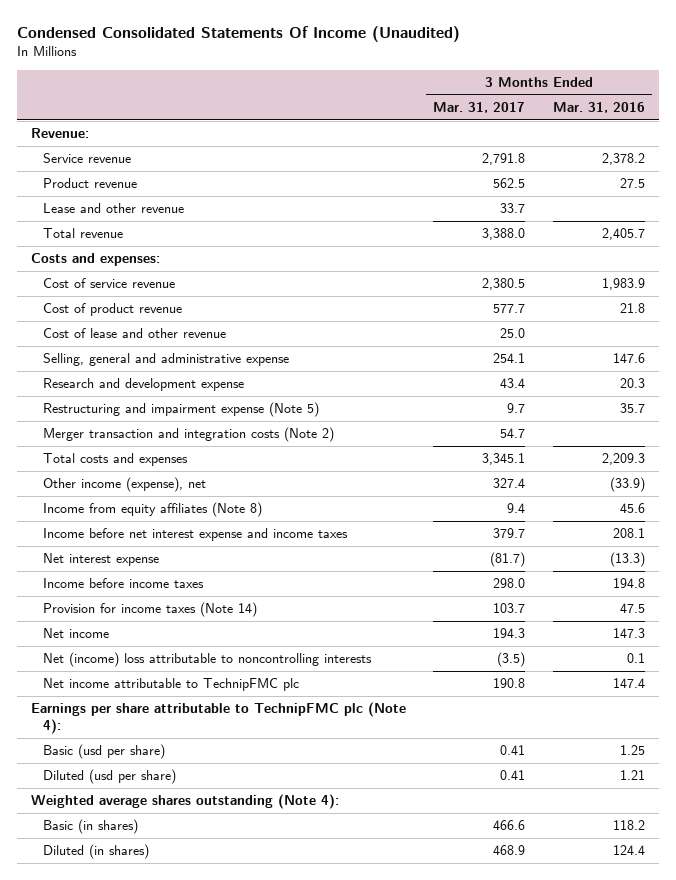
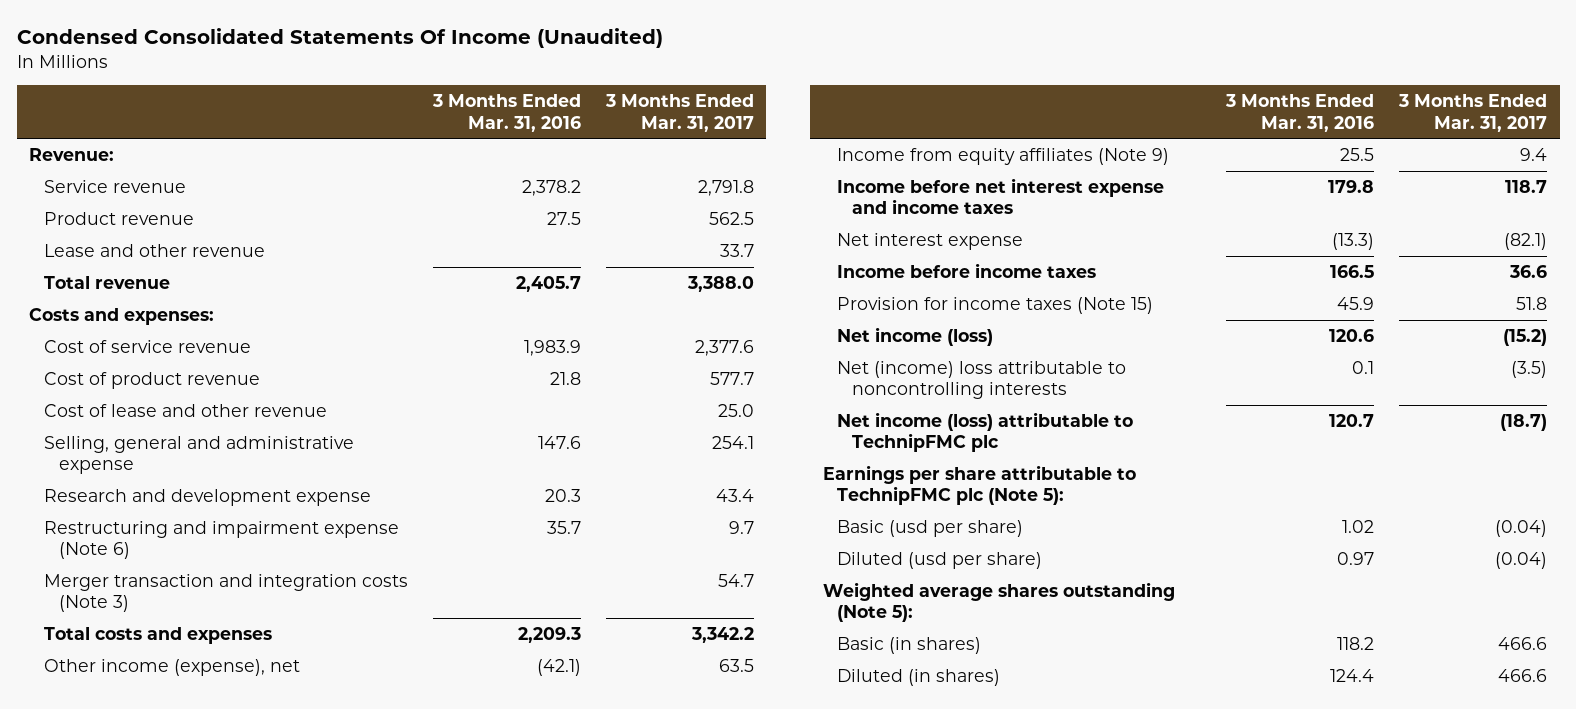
[482,278,526,291] 2,380.5 -> [694,340,754,357] 2,377.6
[43,402,320,418] Restructuring and impairment expense (Note 5) -> [43,521,399,560] Restructuring and impairment expense (Note 6)
[43,427,335,443] Merger transaction and integration costs (Note 2) -> [43,574,408,613] Merger transaction and integration costs (Note 3)
[482,453,526,466] 3,345.1 -> [690,627,754,644] 3,342.2
[493,478,526,489] 327.4 -> [718,659,754,673] 63.5
[609,477,645,493] (33.9) -> [536,659,581,677] (42.1)
[43,502,263,518] Income from equity affiliates (Note 8) -> [837,148,1170,166] Income from equity affiliates (Note 9)
[619,503,645,514] 45.6 -> [1340,148,1375,162] 25.5
[493,528,526,539] 379.7 -> [1505,180,1548,194] 118.7
[612,528,645,539] 208.1 -> [1328,180,1375,194] 179.8
[490,552,526,568] (81.7) -> [1504,233,1548,251] (82.1)
[493,578,526,589] 298.0 -> [1509,265,1548,279] 36.6
[612,578,645,589] 194.8 -> [1330,265,1375,279] 166.5
[43,602,258,618] Provision for income taxes (Note 14) -> [837,297,1154,315] Provision for income taxes (Note 15)
[493,603,526,614] 103.7 -> [1516,297,1548,311] 51.8
[619,603,645,614] 47.5 -> [1337,297,1375,311] 45.9
[43,628,110,639] Net income -> [837,327,994,347] Net income (loss)
[493,628,526,639] 194.3 -> [1503,329,1548,347] (15.2)
[612,628,645,639] 147.3 -> [1329,329,1375,343] 120.6
[43,678,300,692] Net income attributable to TechnipFMC plc -> [837,412,1134,453] Net income (loss) attributable to TechnipFMC plc
[493,678,526,689] 190.8 -> [1500,414,1548,432] (18.7)
[612,678,645,689] 147.4 -> [1329,414,1375,428] 120.7
[30,702,406,735] Earnings per share attributable to TechnipFMC plc (Note 4): -> [822,465,1136,506] Earnings per share attributable to TechnipFMC plc (Note 5):
[500,745,526,756] 0.41 -> [1495,520,1548,538] (0.04)
[619,745,645,756] 1.25 -> [1342,520,1375,534] 1.02
[500,770,526,781] 0.41 -> [1495,552,1548,570] (0.04)
[619,770,645,781] 1.21 -> [1337,552,1375,566] 0.97
[30,794,339,810] Weighted average shares outstanding (Note 4): -> [822,582,1175,623] Weighted average shares outstanding (Note 5):
[493,845,526,856] 468.9 -> [1498,669,1548,683] 466.6

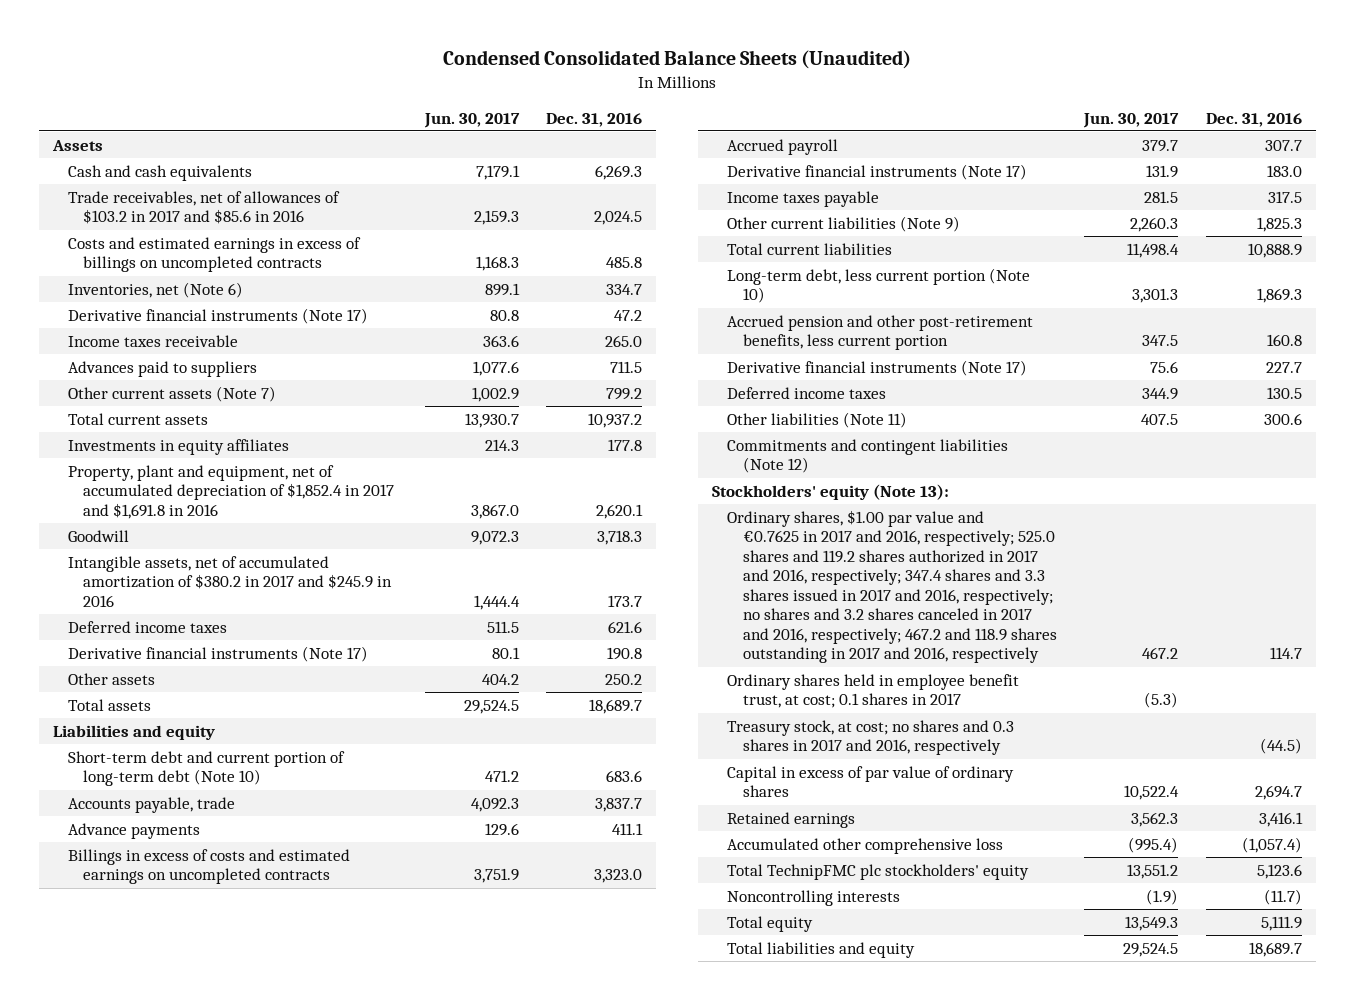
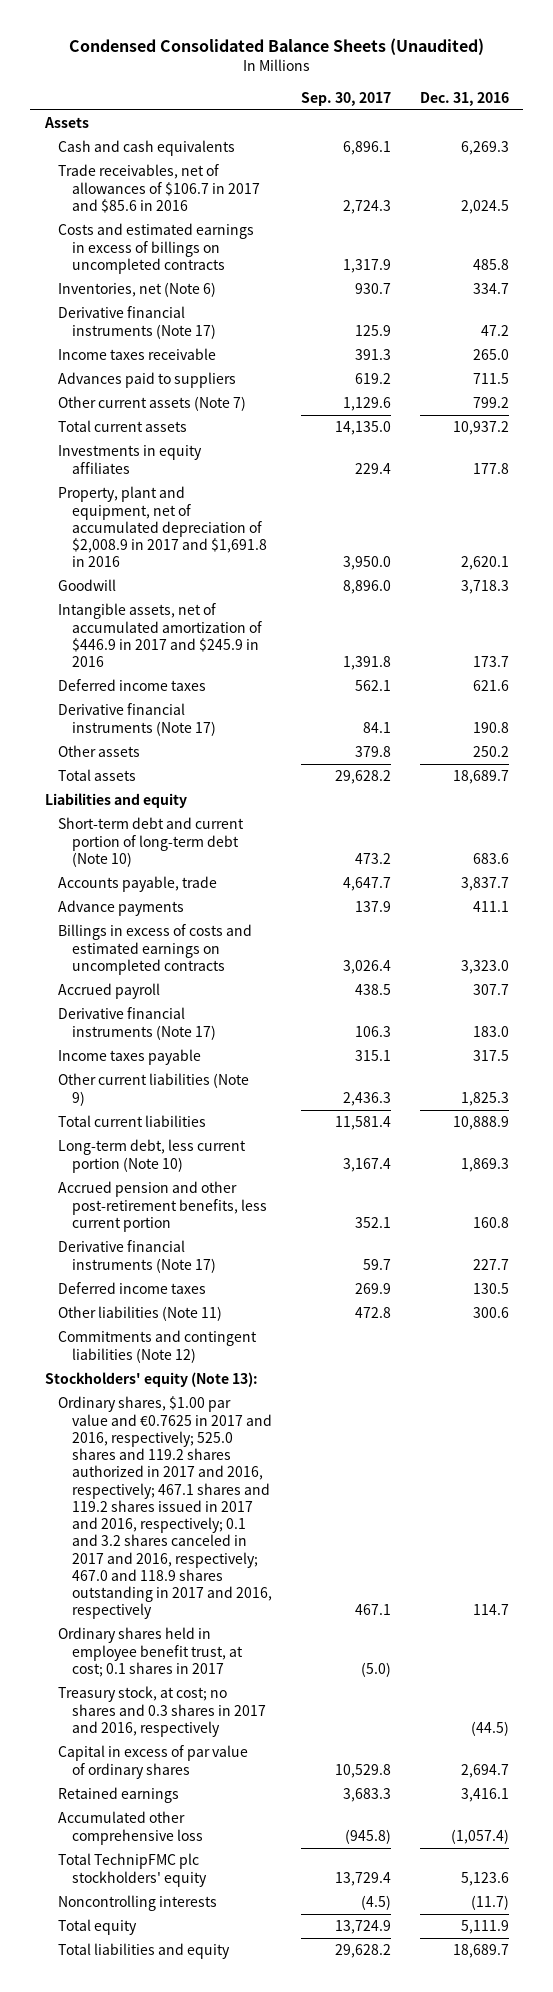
[423,112,520,128] Jun. 30, 2017 -> none
none -> [300,91,391,106] Sep. 30, 2017
[67,190,340,225] Trade receivables, net of allowances of $103.2 in 2017 and $85.6 in 2016 -> [58,164,260,213] Trade receivables, net of allowances of $106.7 in 2017 and $85.6 in 2016
[67,464,395,519] Property, plant and equipment, net of accumulated depreciation of $1,852.4 in 2017 and $1,691.8 in 2016 -> [58,486,267,568] Property, plant and equipment, net of accumulated depreciation of $2,008.9 in 2017 and $1,691.8 in 2016
[67,555,393,607] Intangible assets, net of accumulated amortization of $380.2 in 2017 and $245.9 in 2016 -> [58,603,262,668] Intangible assets, net of accumulated amortization of $446.9 in 2017 and $245.9 in 2016
[727,509,1057,664] Ordinary shares, $1.00 par value and €0.7625 in 2017 and 2016, respectively; 525.0 shares and 119.2 shares authorized in 2017 and 2016, respectively; 347.4 shares and 3.3 shares issued in 2017 and 2016, respectively; no shares and 3.2 shares canceled in 2017 and 2016, respectively; 467.2 and 118.9 shares outstanding in 2017 and 2016, respectively -> [58,1396,272,1620] Ordinary shares, $1.00 par value and €0.7625 in 2017 and 2016, respectively; 525.0 shares and 119.2 shares authorized in 2017 and 2016, respectively; 467.1 shares and 119.2 shares issued in 2017 and 2016, respectively; 0.1 and 3.2 shares canceled in 2017 and 2016, respectively; 467.0 and 118.9 shares outstanding in 2017 and 2016, respectively

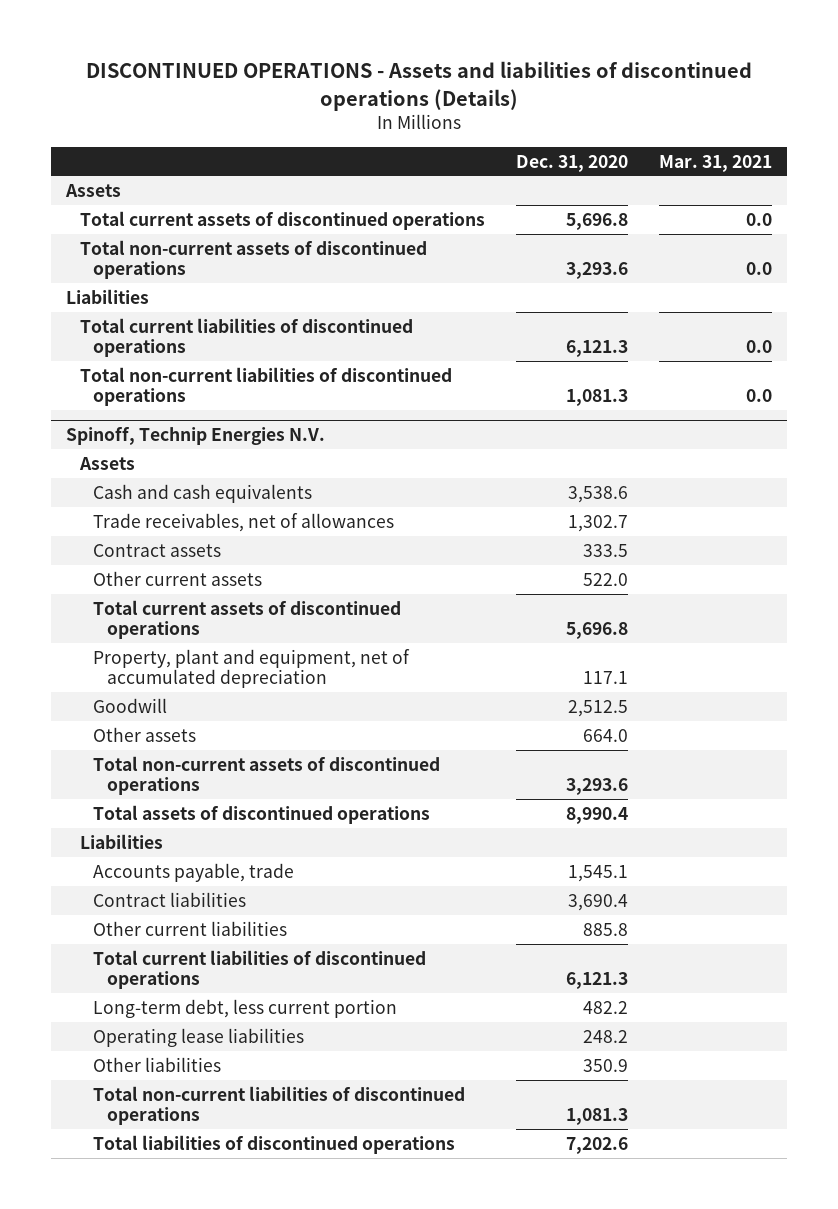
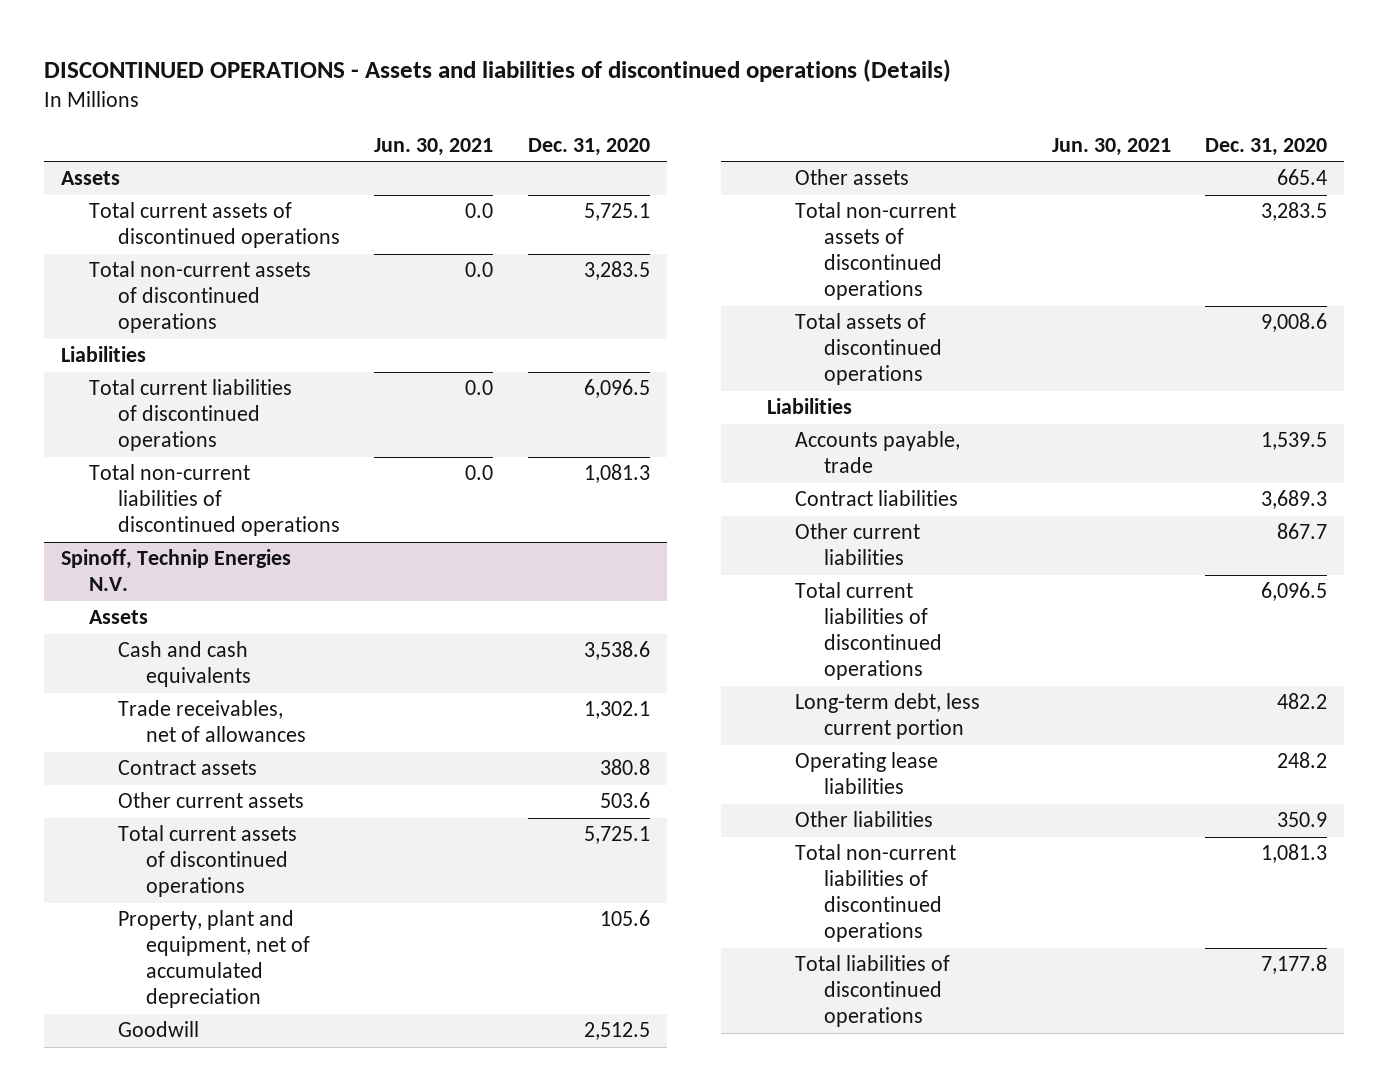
[658,154,772,172] Mar. 31, 2021 -> none
none -> [374,138,494,157] Jun. 30, 2021
[565,212,628,230] 5,696.8 -> [583,203,650,222] 5,725.1
[565,262,628,280] 3,293.6 -> [583,261,650,281] 3,283.5
[565,340,628,358] 6,121.3 -> [583,379,650,399] 6,096.5
[567,514,628,532] 1,302.7 -> [583,701,650,720] 1,302.1
[582,543,628,557] 333.5 -> [599,759,650,776] 380.8
[582,572,628,586] 522.0 -> [599,792,650,809] 503.6
[565,622,628,640] 5,696.8 -> [583,826,650,845] 5,725.1
[582,671,628,685] 117.1 -> [599,910,650,927] 105.6
[582,728,628,742] 664.0 -> [1277,169,1328,186] 665.4
[565,778,628,796] 3,293.6 -> [1261,202,1328,222] 3,283.5
[565,806,628,824] 8,990.4 -> [1261,313,1328,333] 9,008.6
[567,864,628,882] 1,545.1 -> [1261,432,1328,451] 1,539.5
[567,893,628,911] 3,690.4 -> [1261,490,1328,510] 3,689.3
[582,922,628,936] 885.8 -> [1277,523,1328,540] 867.7
[565,972,628,990] 6,121.3 -> [1261,582,1328,602] 6,096.5
[565,1136,628,1154] 7,202.6 -> [1261,955,1328,975] 7,177.8

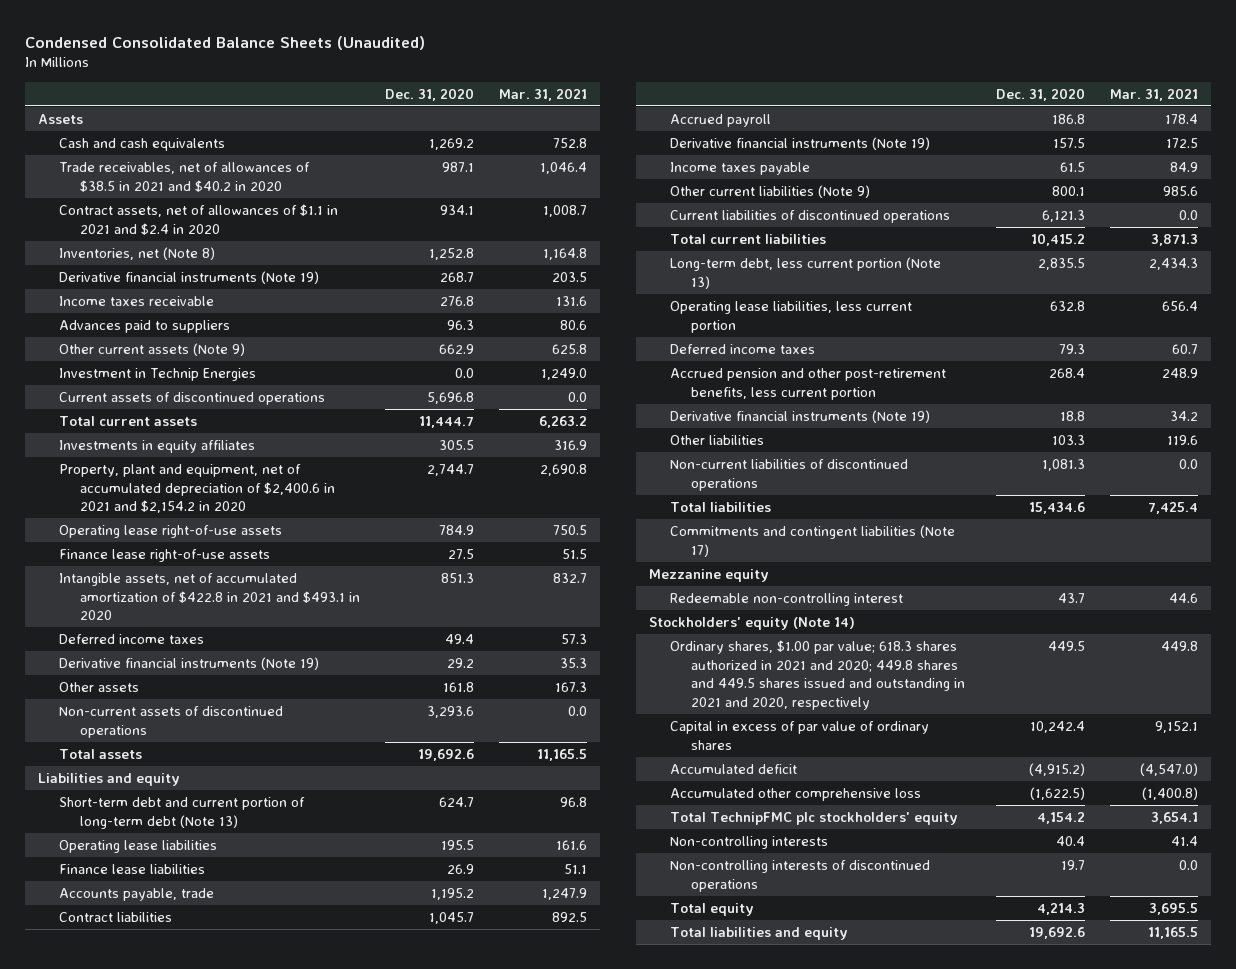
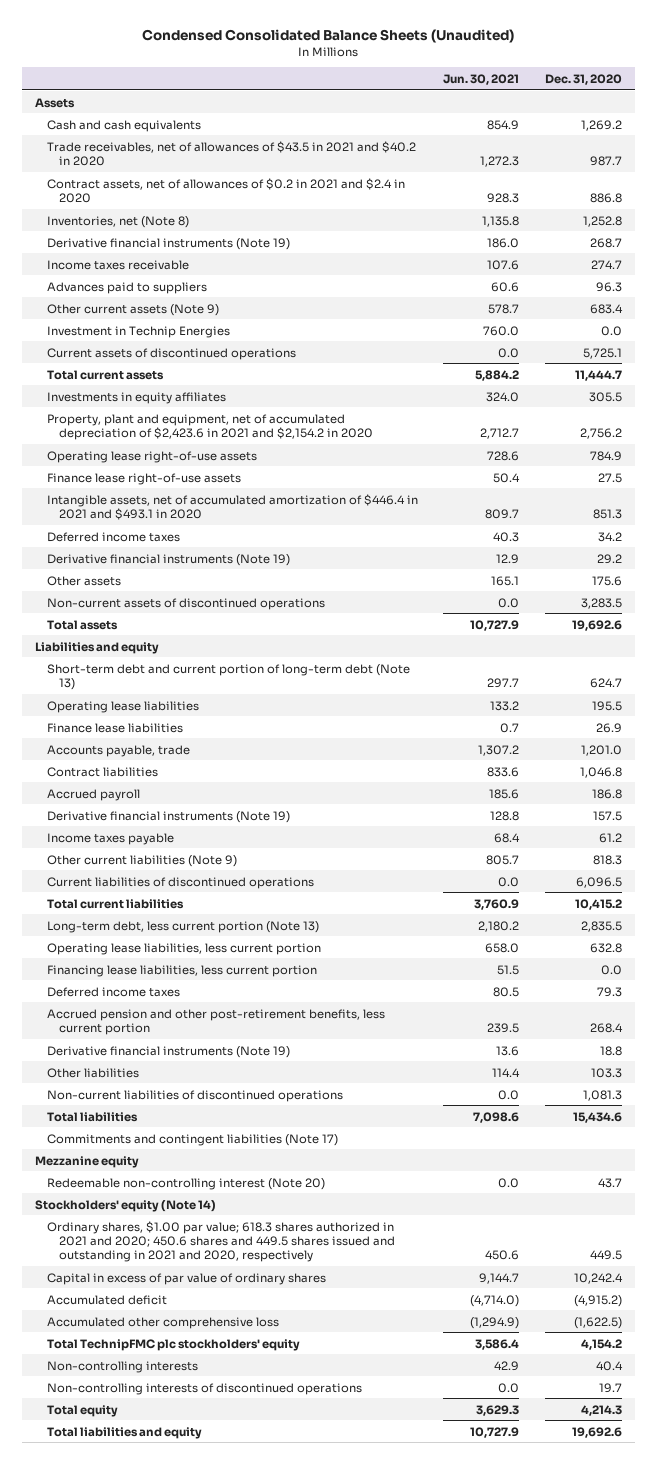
[499,87,588,101] Mar. 31, 2021 -> none
none -> [443,73,520,85] Jun. 30, 2021
[58,161,310,192] Trade receivables, net of allowances of $38.5 in 2021 and $40.2 in 2020 -> [46,140,416,166] Trade receivables, net of allowances of $43.5 in 2021 and $40.2 in 2020
[441,161,474,172] 987.1 -> [590,155,623,166] 987.7
[58,203,338,235] Contract assets, net of allowances of $1.1 in 2021 and $2.4 in 2020 -> [46,177,405,203] Contract assets, net of allowances of $0.2 in 2021 and $2.4 in 2020
[439,204,474,215] 934.1 -> [590,192,623,203] 886.8
[439,295,474,306] 276.8 -> [591,259,623,269] 274.7
[438,343,474,354] 662.9 -> [590,303,624,314] 683.4
[426,391,474,404] 5,696.8 -> [583,347,623,359] 5,725.1
[58,463,335,514] Property, plant and equipment, net of accumulated depreciation of $2,400.6 in 2021 and $2,154.2 in 2020 -> [46,413,373,440] Property, plant and equipment, net of accumulated depreciation of $2,423.6 in 2021 and $2,154.2 in 2020
[426,463,474,476] 2,744.7 -> [580,427,623,439] 2,756.2
[58,572,360,621] Intangible assets, net of accumulated amortization of $422.8 in 2021 and $493.1 in 2020 -> [46,493,418,520] Intangible assets, net of accumulated amortization of $446.4 in 2021 and $493.1 in 2020
[444,633,474,644] 49.4 -> [598,531,623,542] 34.2
[442,681,474,692] 161.8 -> [592,575,623,586] 175.6
[426,705,474,718] 3,293.6 -> [581,597,623,609] 3,283.5
[430,887,474,900] 1,195.2 -> [581,744,623,756] 1,201.0
[428,911,474,924] 1,045.7 -> [580,766,623,778] 1,046.8
[1059,161,1085,172] 61.5 -> [599,832,623,843] 61.2
[1051,185,1085,196] 800.1 -> [593,854,623,865] 818.3
[1041,209,1085,222] 6,121.3 -> [576,876,623,888] 6,096.5
none -> [46,964,317,977] Financing lease liabilities, less current portion
[669,592,903,606] Redeemable non-controlling interest -> [46,1177,325,1190] Redeemable non-controlling interest (Note 20)
[669,639,965,710] Ordinary shares, $1.00 par value; 618.3 shares authorized in 2021 and 2020; 449.8 shares and 449.5 shares issued and outstanding in 2021 and 2020, respectively -> [46,1220,395,1263] Ordinary shares, $1.00 par value; 618.3 shares authorized in 2021 and 2020; 450.6 shares and 449.5 shares issued and outstanding in 2021 and 2020, respectively

